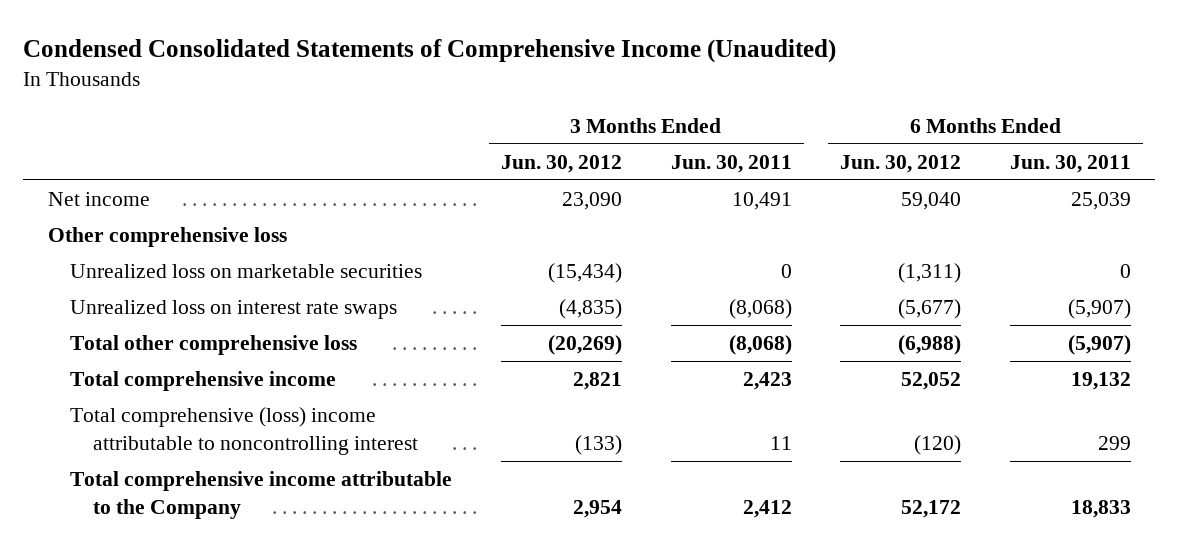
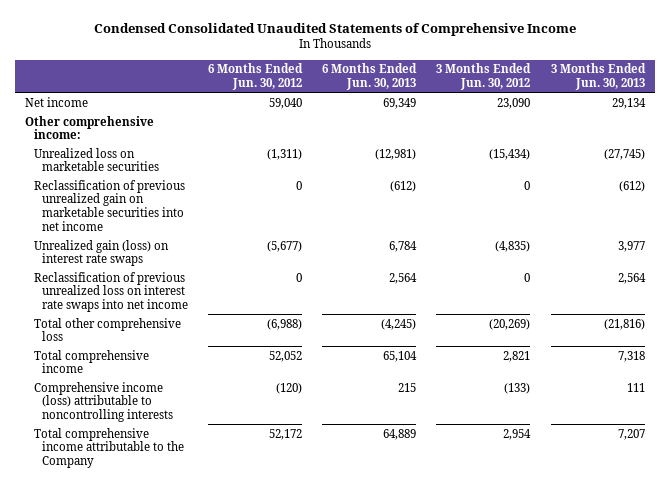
[23,38,837,63] Condensed Consolidated Statements of Comprehensive Income (Unaudited) -> [93,22,576,36] Condensed Consolidated Unaudited Statements of Comprehensive Income
[670,154,792,173] Jun. 30, 2011 -> none
[1010,154,1132,173] Jun. 30, 2011 -> none
none -> [322,63,418,90] 6 Months Ended Jun. 30, 2013
none -> [550,63,646,90] 3 Months Ended Jun. 30, 2013
[47,227,287,248] Other comprehensive loss -> [25,115,155,140] Other comprehensive income:
none -> [33,179,185,231] Reclassification of previous unrealized gain on marketable securities into net income
[70,300,398,320] Unrealized loss on interest rate swaps -> [33,239,169,267] Unrealized gain (loss) on interest rate swaps
none -> [33,271,189,312] Reclassification of previous unrealized loss on interest rate swaps into net income
[70,407,419,455] Total comprehensive (loss) income attributable to noncontrolling interest -> [33,381,174,422] Comprehensive income (loss) attributable to noncontrolling interests

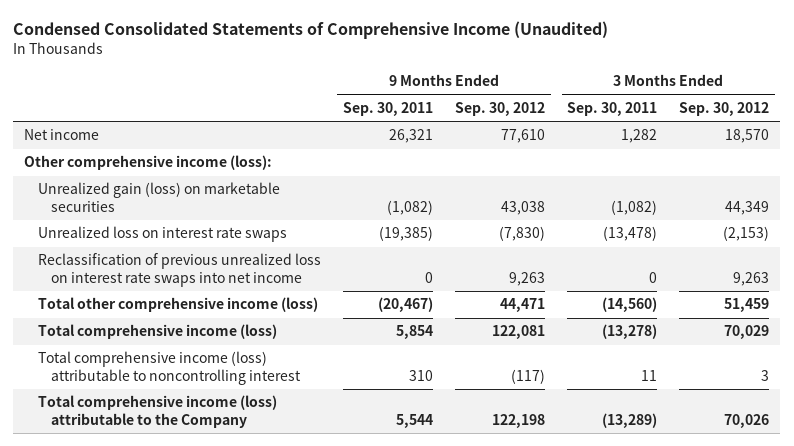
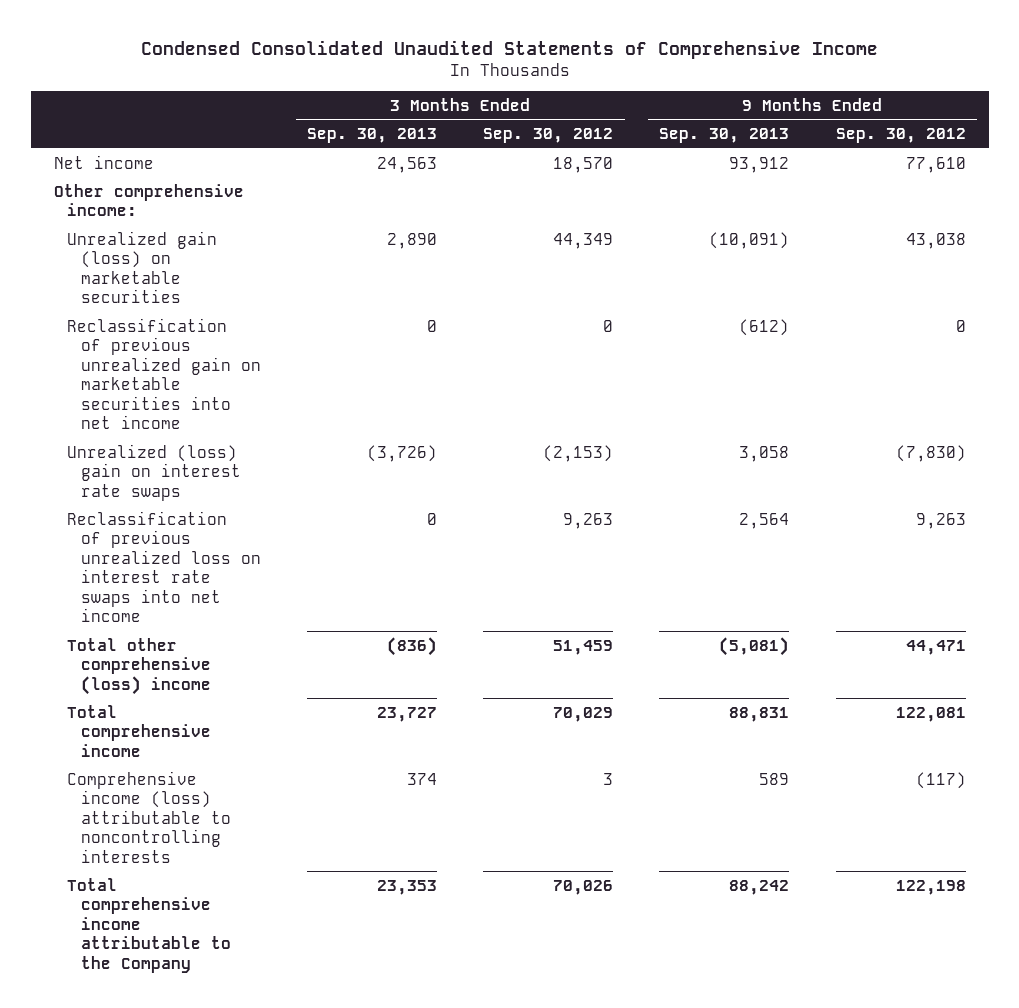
[13,20,609,39] Condensed Consolidated Statements of Comprehensive Income (Unaudited) -> [140,39,878,59] Condensed Consolidated Unaudited Statements of Comprehensive Income
[342,101,433,116] Sep. 30, 2011 -> none
[567,101,658,116] Sep. 30, 2011 -> none
none -> [307,128,438,144] Sep. 30, 2013
none -> [659,128,790,144] Sep. 30, 2013
[24,155,273,171] Other comprehensive income (loss): -> [53,183,244,217] Other comprehensive income:
none -> [67,317,261,430] Reclassification of previous unrealized gain on marketable securities into net income
[37,226,287,243] Unrealized loss on interest rate swaps -> [67,443,241,501] Unrealized (loss) gain on interest rate swaps
[37,297,318,313] Total other comprehensive income (loss) -> [67,637,211,695] Total other comprehensive (loss) income
[37,324,277,340] Total comprehensive income (loss) -> [67,704,211,757] Total comprehensive income
[37,351,302,385] Total comprehensive income (loss) attributable to noncontrolling interest -> [67,770,231,863] Comprehensive income (loss) attributable to noncontrolling interests
[37,395,277,428] Total comprehensive income (loss) attributable to the Company -> [67,877,231,973] Total comprehensive income attributable to the Company

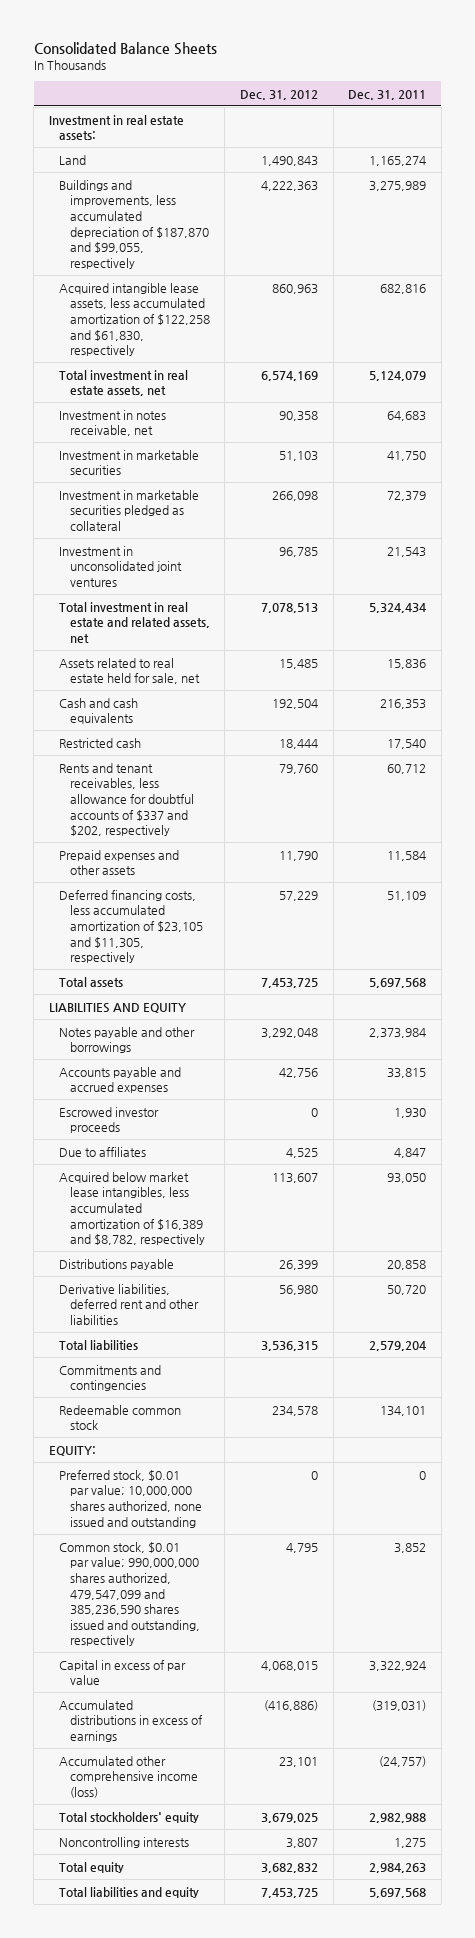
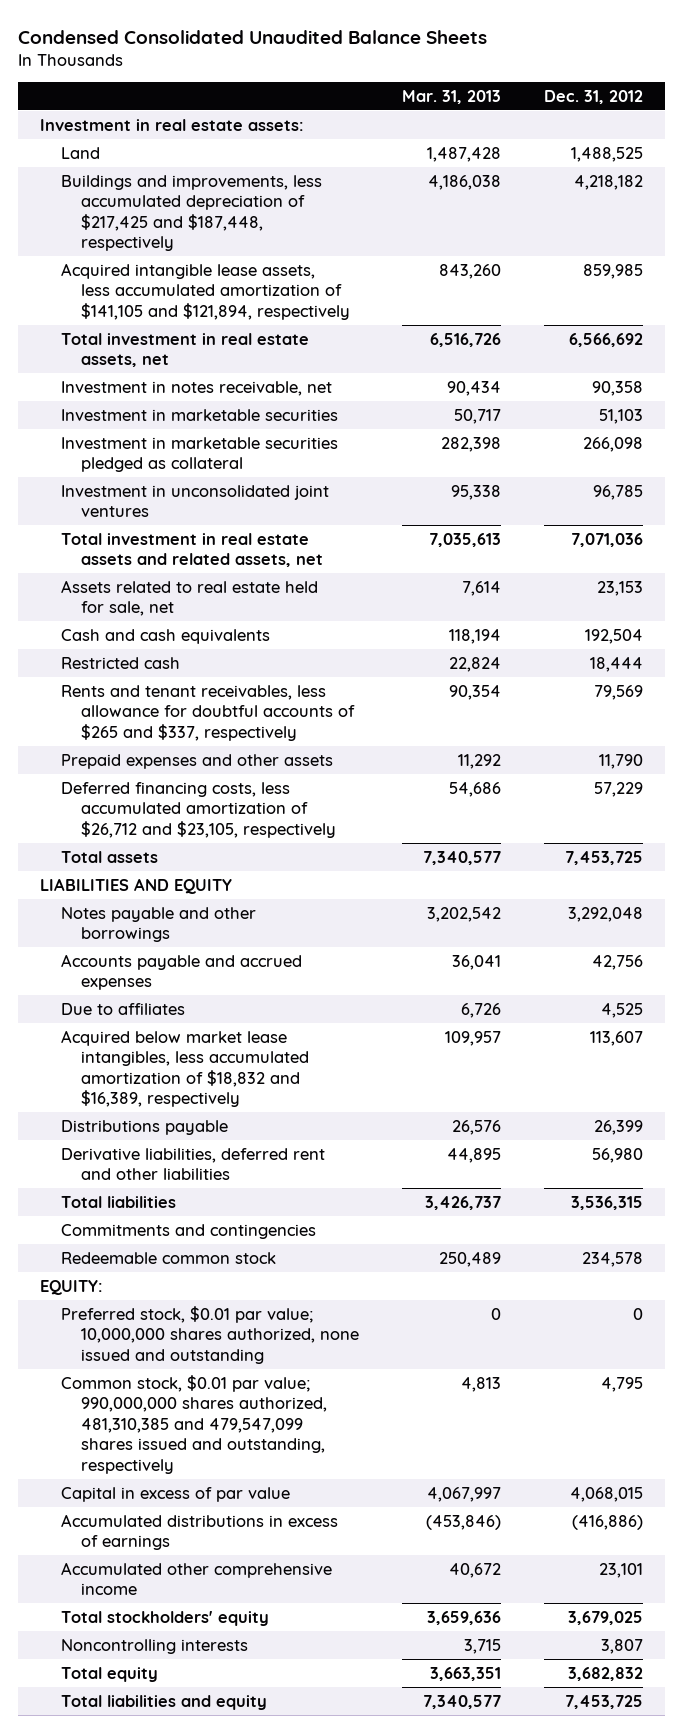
[33,41,217,55] Consolidated Balance Sheets -> [18,29,488,44] Condensed Consolidated Unaudited Balance Sheets
[348,89,427,100] Dec. 31, 2011 -> none
none -> [402,89,502,104] Mar. 31, 2013
[260,155,318,166] 1,490,843 -> [571,146,644,162] 1,488,525
[59,179,209,269] Buildings and improvements, less accumulated depreciation of $187,870 and $99,055, respectively -> [60,174,322,252] Buildings and improvements, less accumulated depreciation of $217,425 and $187,448, respectively
[260,180,318,191] 4,222,363 -> [574,174,644,190] 4,218,182
[59,282,210,357] Acquired intangible lease assets, less accumulated amortization of $122,258 and $61,830, respectively -> [60,262,351,320] Acquired intangible lease assets, less accumulated amortization of $141,105 and $121,894, respectively
[271,283,318,294] 860,963 -> [583,263,644,279] 859,985
[260,370,318,381] 6,574,169 -> [569,332,644,347] 6,566,692
[59,601,210,643] Total investment in real estate and related assets, net -> [60,532,324,568] Total investment in real estate assets and related assets, net
[260,602,318,613] 7,078,513 -> [571,532,644,547] 7,071,036
[278,658,318,669] 15,485 -> [597,580,644,596] 23,153
[59,762,194,837] Rents and tenant receivables, less allowance for doubtful accounts of $337 and $202, respectively -> [60,684,356,741] Rents and tenant receivables, less allowance for doubtful accounts of $265 and $337, respectively
[278,763,318,774] 79,760 -> [594,684,644,700] 79,569
[59,889,203,964] Deferred financing costs, less accumulated amortization of $23,105 and $11,305, respectively -> [60,781,337,838] Deferred financing costs, less accumulated amortization of $26,712 and $23,105, respectively
[59,1106,160,1134] Escrowed investor proceeds -> none
[59,1171,205,1246] Acquired below market lease intangibles, less accumulated amortization of $16,389 and $8,782, respectively -> [60,1029,310,1108] Acquired below market lease intangibles, less accumulated amortization of $18,832 and $16,389, respectively
[59,1541,200,1647] Common stock, $0.01 par value; 990,000,000 shares authorized, 479,547,099 and 385,236,590 shares issued and outstanding, respectively -> [60,1374,328,1474] Common stock, $0.01 par value; 990,000,000 shares authorized, 481,310,385 and 479,547,099 shares issued and outstanding, respectively
[59,1755,198,1798] Accumulated other comprehensive income (loss) -> [60,1561,332,1596] Accumulated other comprehensive income

